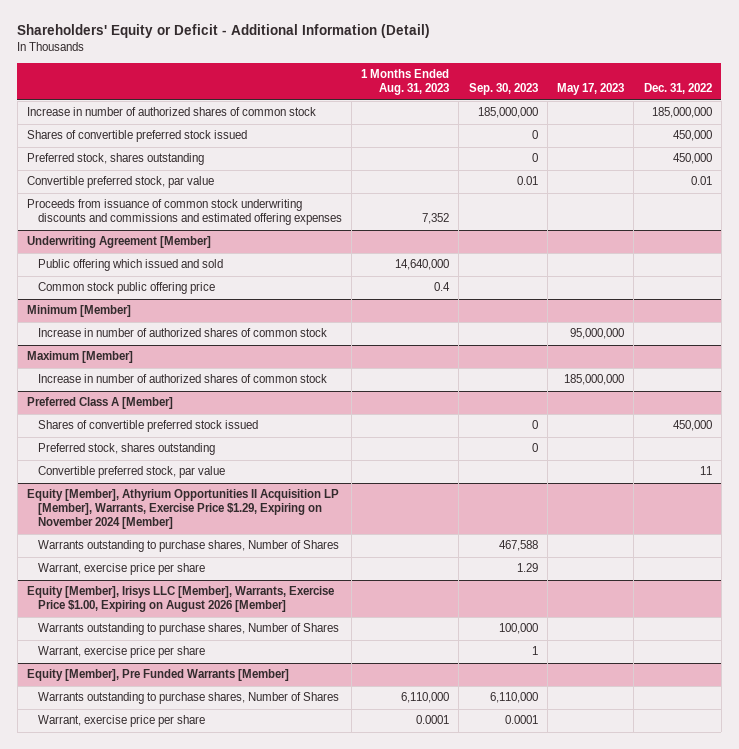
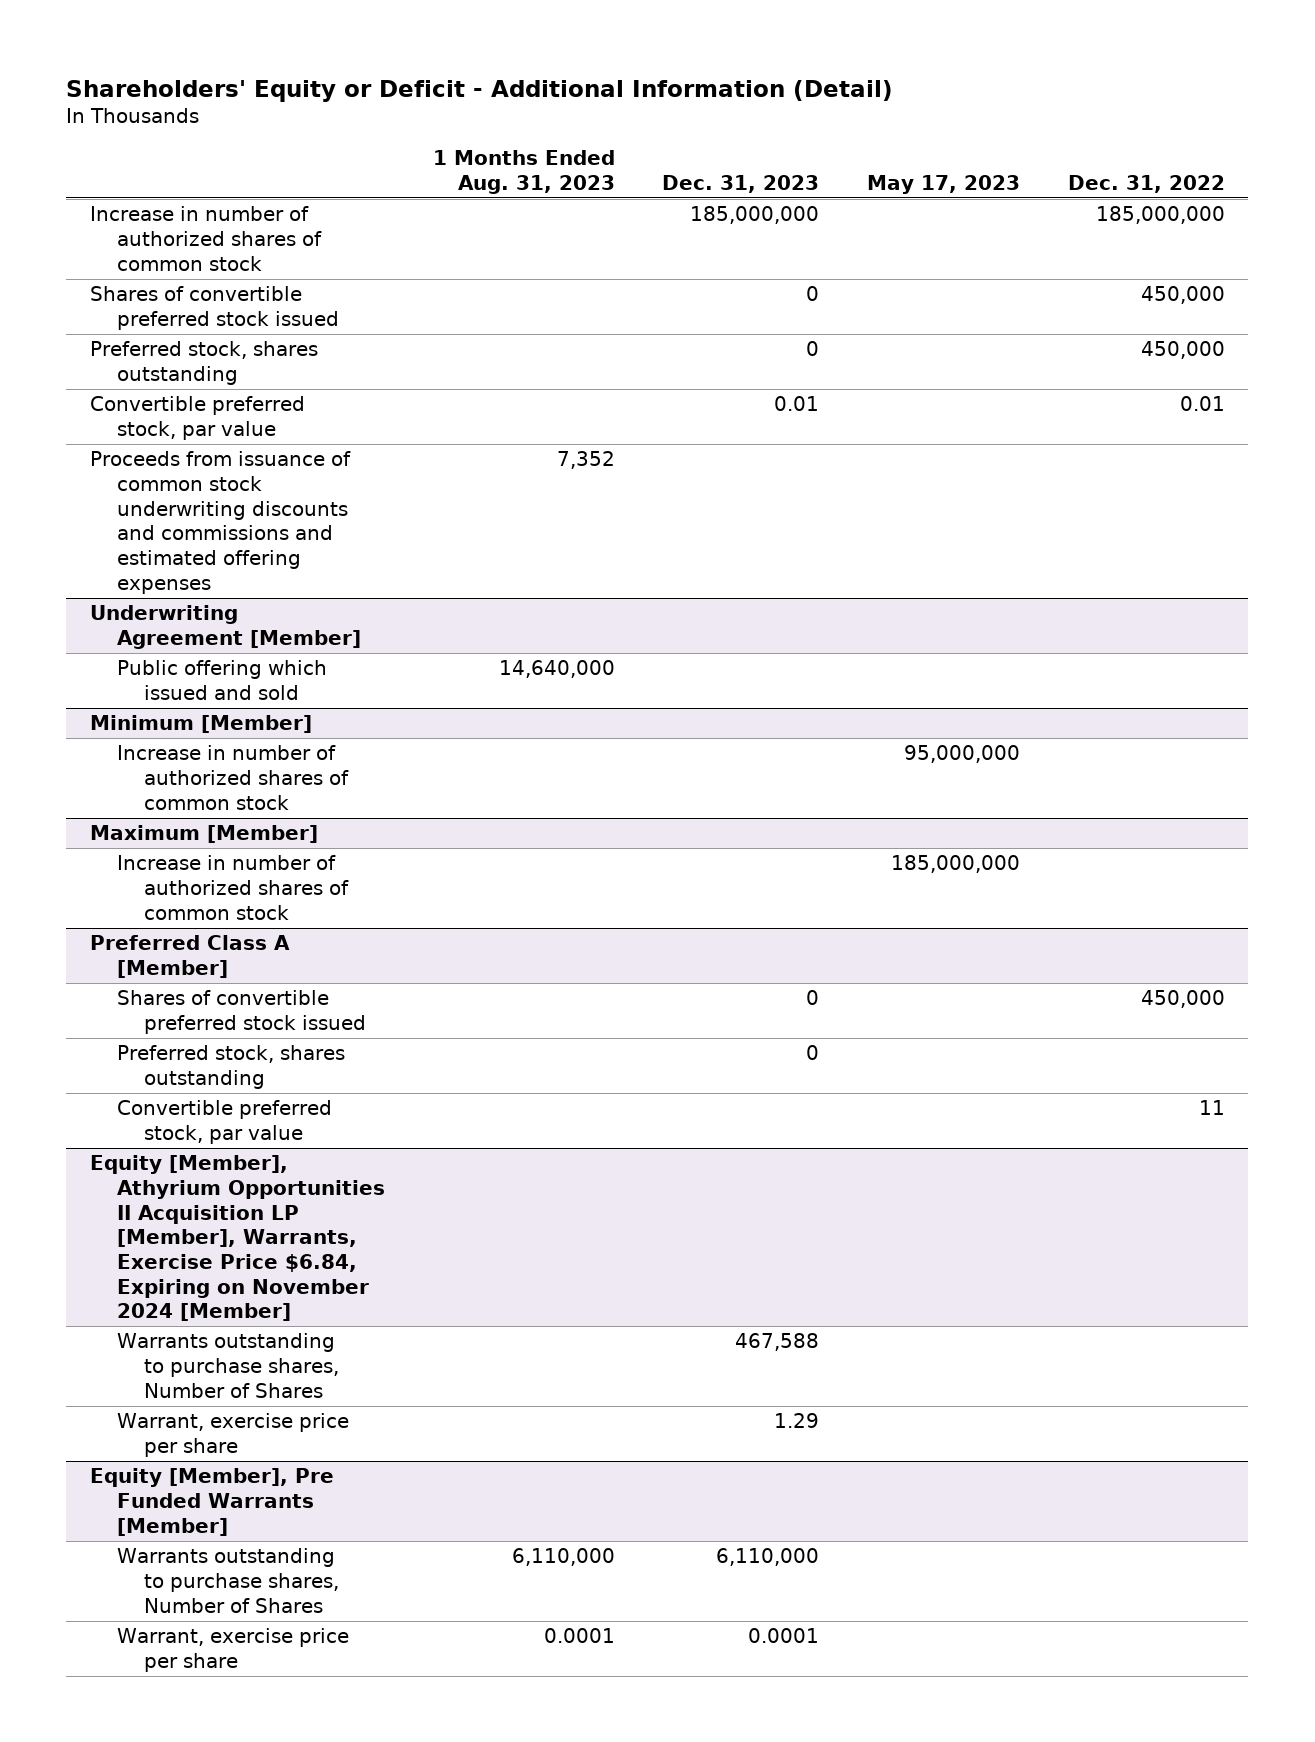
[468,83,538,96] Sep. 30, 2023 -> none
none -> [662,174,820,193] Dec. 31, 2023
[37,282,215,295] Common stock public offering price -> none
[27,489,340,530] Equity [Member], Athyrium Opportunities II Acquisition LP [Member], Warrants, Exercise Price $1.29, Expiring on November 2024 [Member] -> [90,1155,385,1322] Equity [Member], Athyrium Opportunities II Acquisition LP [Member], Warrants, Exercise Price $6.84, Expiring on November 2024 [Member]
[27,586,335,613] Equity [Member], Irisys LLC [Member], Warrants, Exercise Price $1.00, Expiring on August 2026 [Member] -> none
[37,623,339,636] Warrants outstanding to purchase shares, Number of Shares -> none
[37,646,205,659] Warrant, exercise price per share -> none

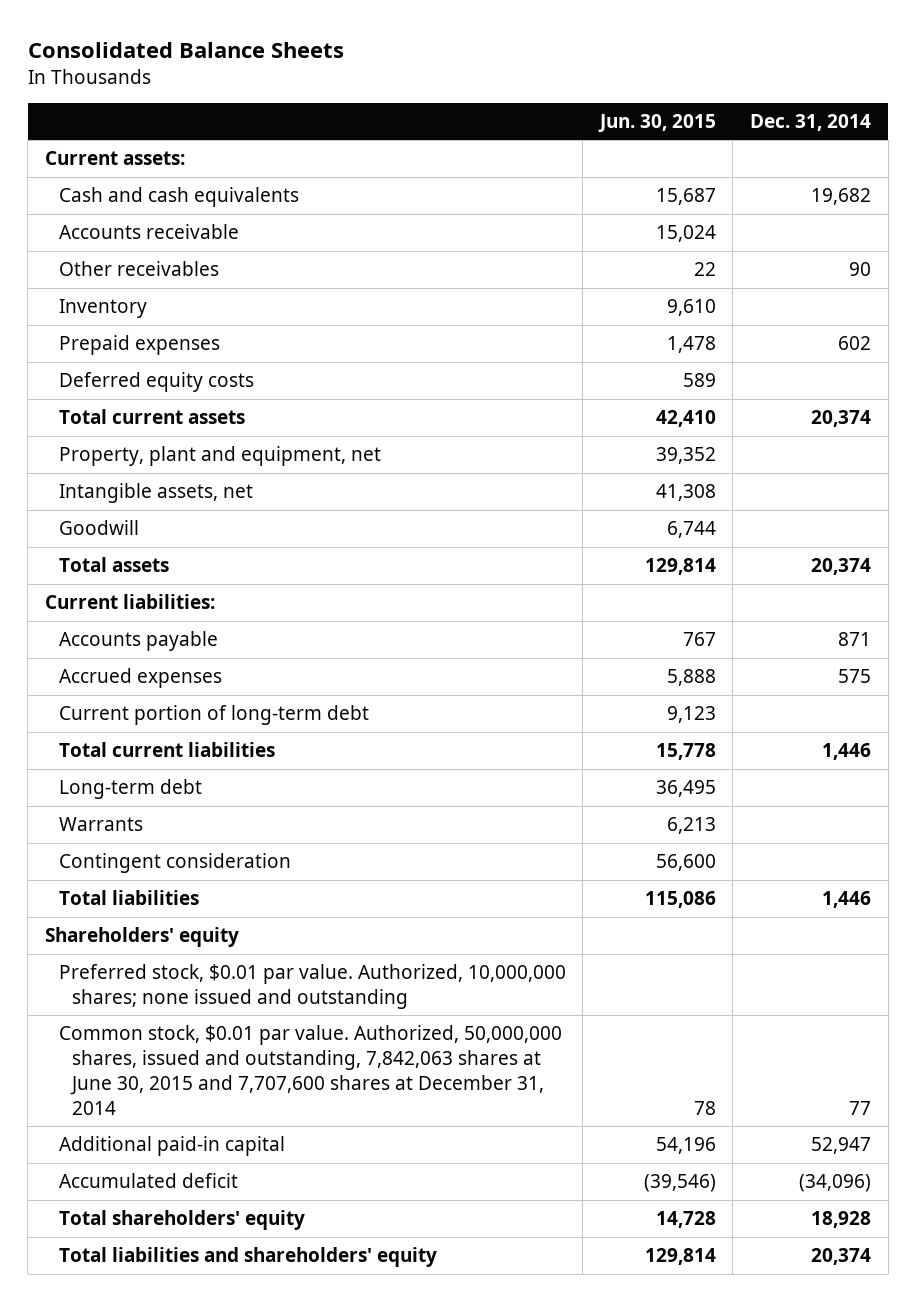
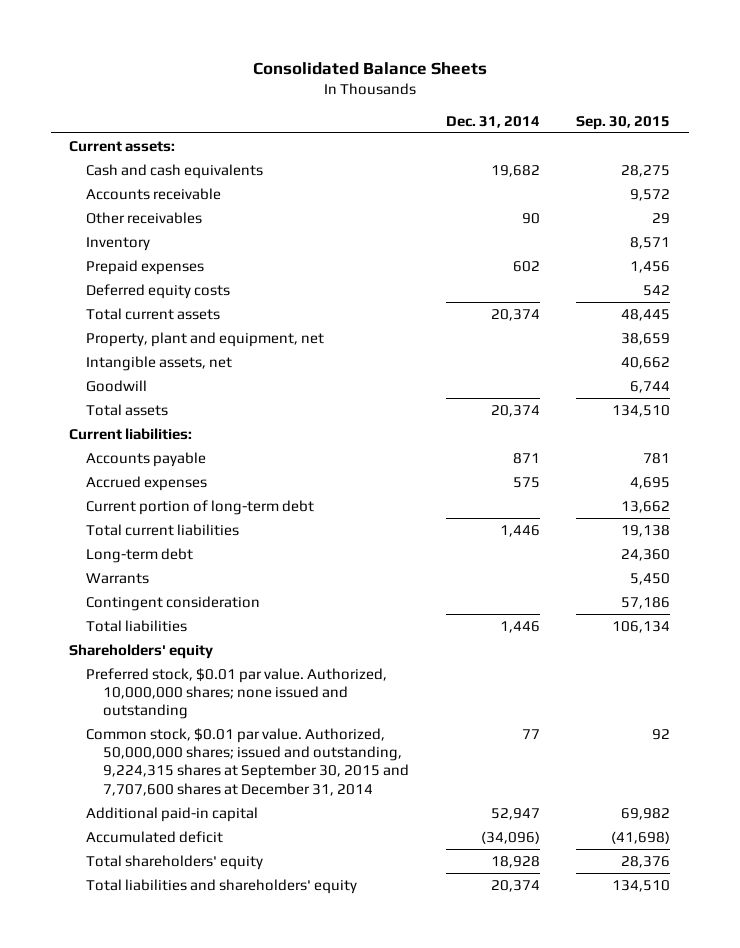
[597,113,716,132] Jun. 30, 2015 -> none
none -> [576,115,671,130] Sep. 30, 2015
[58,1025,562,1115] Common stock, $0.01 par value. Authorized, 50,000,000 shares, issued and outstanding, 7,842,063 shares at June 30, 2015 and 7,707,600 shares at December 31, 2014 -> [86,727,410,796] Common stock, $0.01 par value. Authorized, 50,000,000 shares; issued and outstanding, 9,224,315 shares at September 30, 2015 and 7,707,600 shares at December 31, 2014

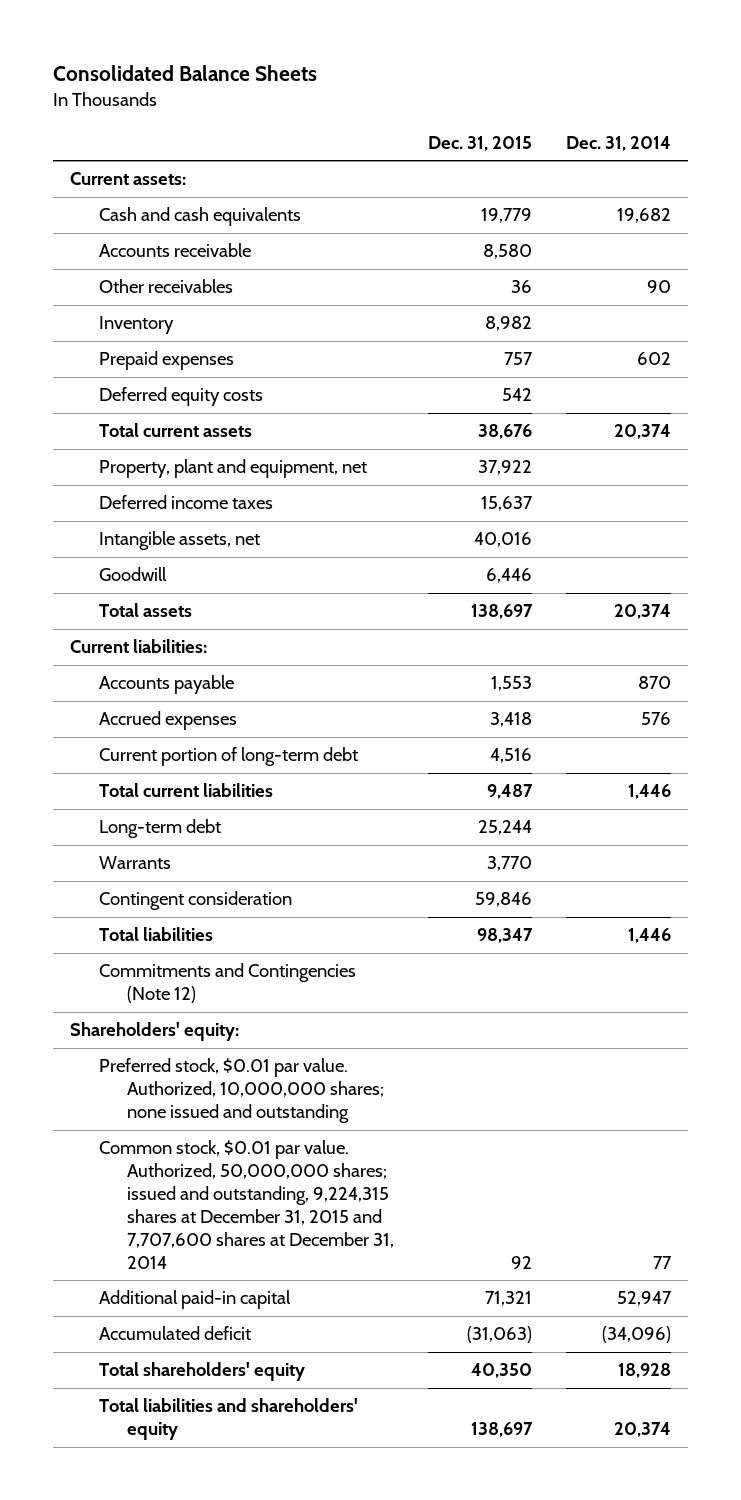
[576,115,671,130] Sep. 30, 2015 -> none
none -> [428,135,533,151] Dec. 31, 2015
none -> [98,495,273,510] Deferred income taxes
[512,452,540,464] 871 -> [638,676,672,690] 870
[512,476,540,488] 575 -> [641,712,672,726] 576
none -> [98,963,356,1004] Commitments and Contingencies (Note 12)
[69,643,214,659] Shareholders' equity -> [69,1022,239,1042] Shareholders' equity:
[86,727,410,796] Common stock, $0.01 par value. Authorized, 50,000,000 shares; issued and outstanding, 9,224,315 shares at September 30, 2015 and 7,707,600 shares at December 31, 2014 -> [98,1140,395,1269] Common stock, $0.01 par value. Authorized, 50,000,000 shares; issued and outstanding, 9,224,315 shares at December 31, 2015 and 7,707,600 shares at December 31, 2014

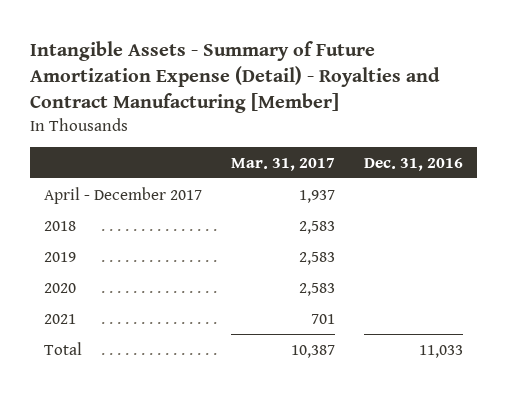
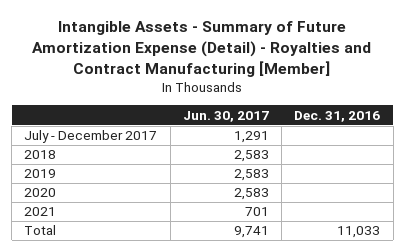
[231,157,336,171] Mar. 31, 2017 -> none
none -> [182,110,269,122] Jun. 30, 2017
[44,186,203,204] April - December 2017 -> [24,130,158,144] July - December 2017

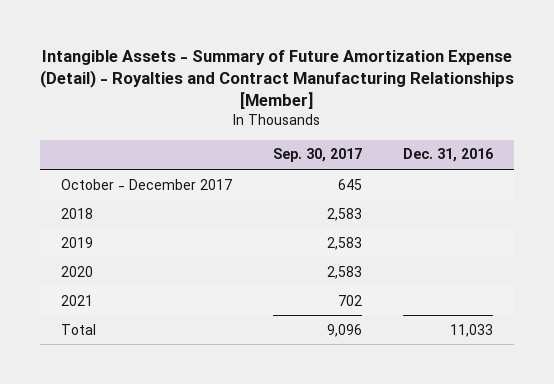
[32,21,372,77] Intangible Assets - Summary of Future Amortization Expense (Detail) - Royalties and Contract Manufacturing [Member] -> [40,50,515,110] Intangible Assets - Summary of Future Amortization Expense (Detail) - Royalties and Contract Manufacturing Relationships [Member]
[182,110,269,122] Jun. 30, 2017 -> none
none -> [273,148,363,163] Sep. 30, 2017
[24,130,158,144] July - December 2017 -> [60,178,232,190] October - December 2017

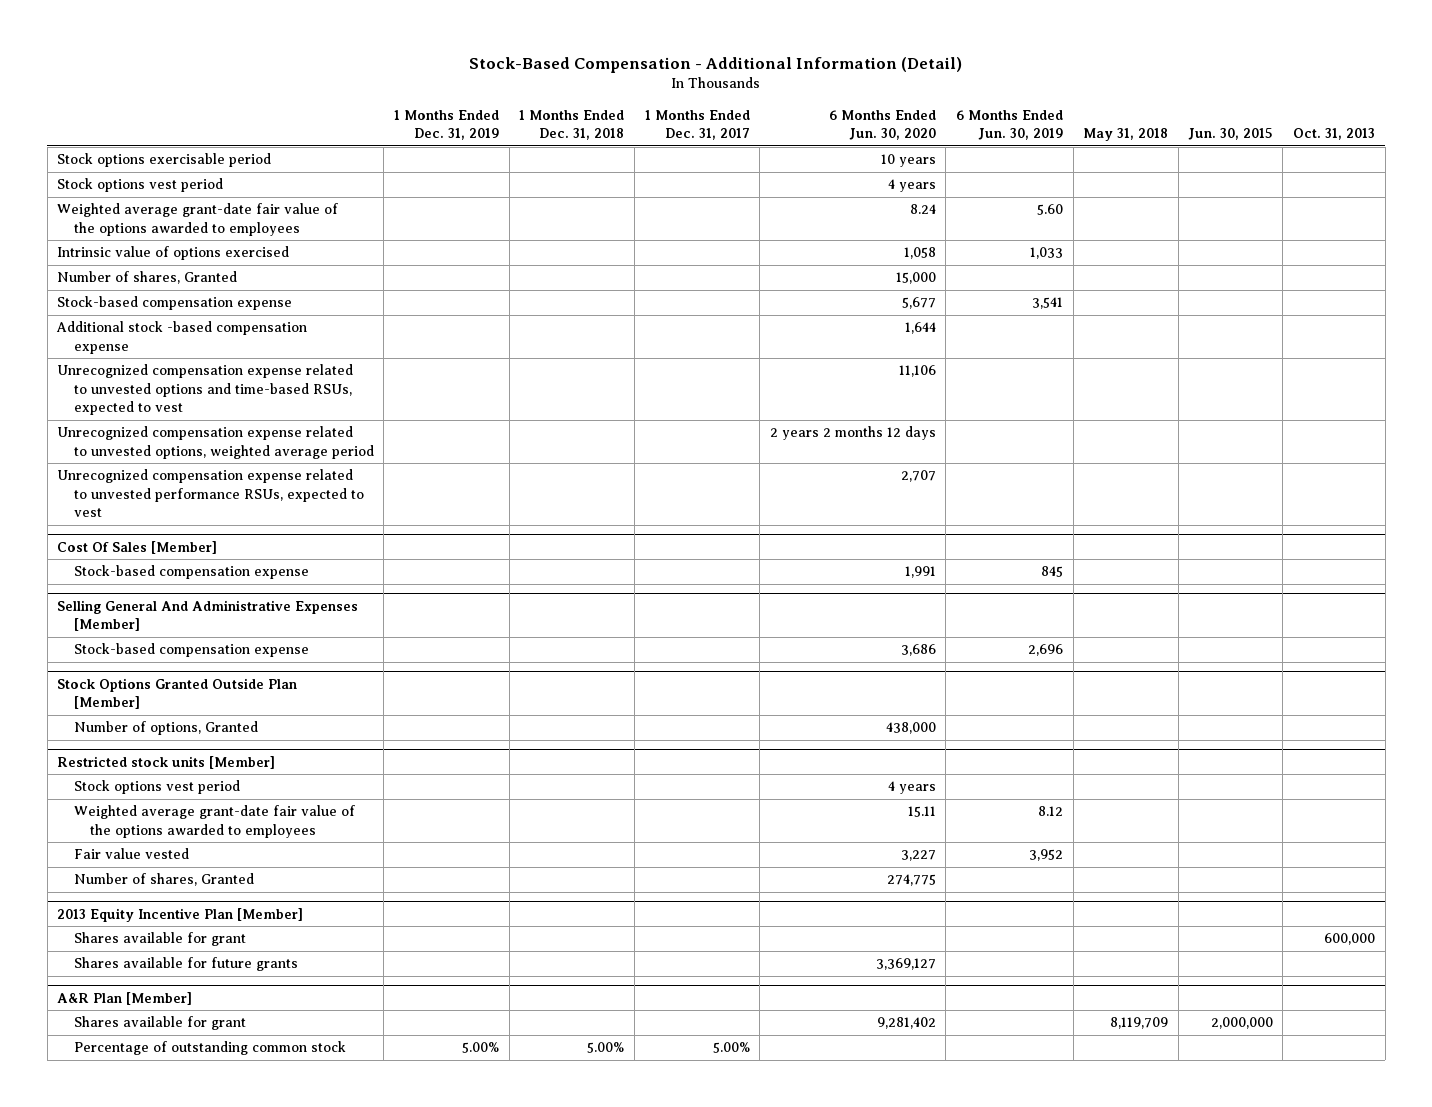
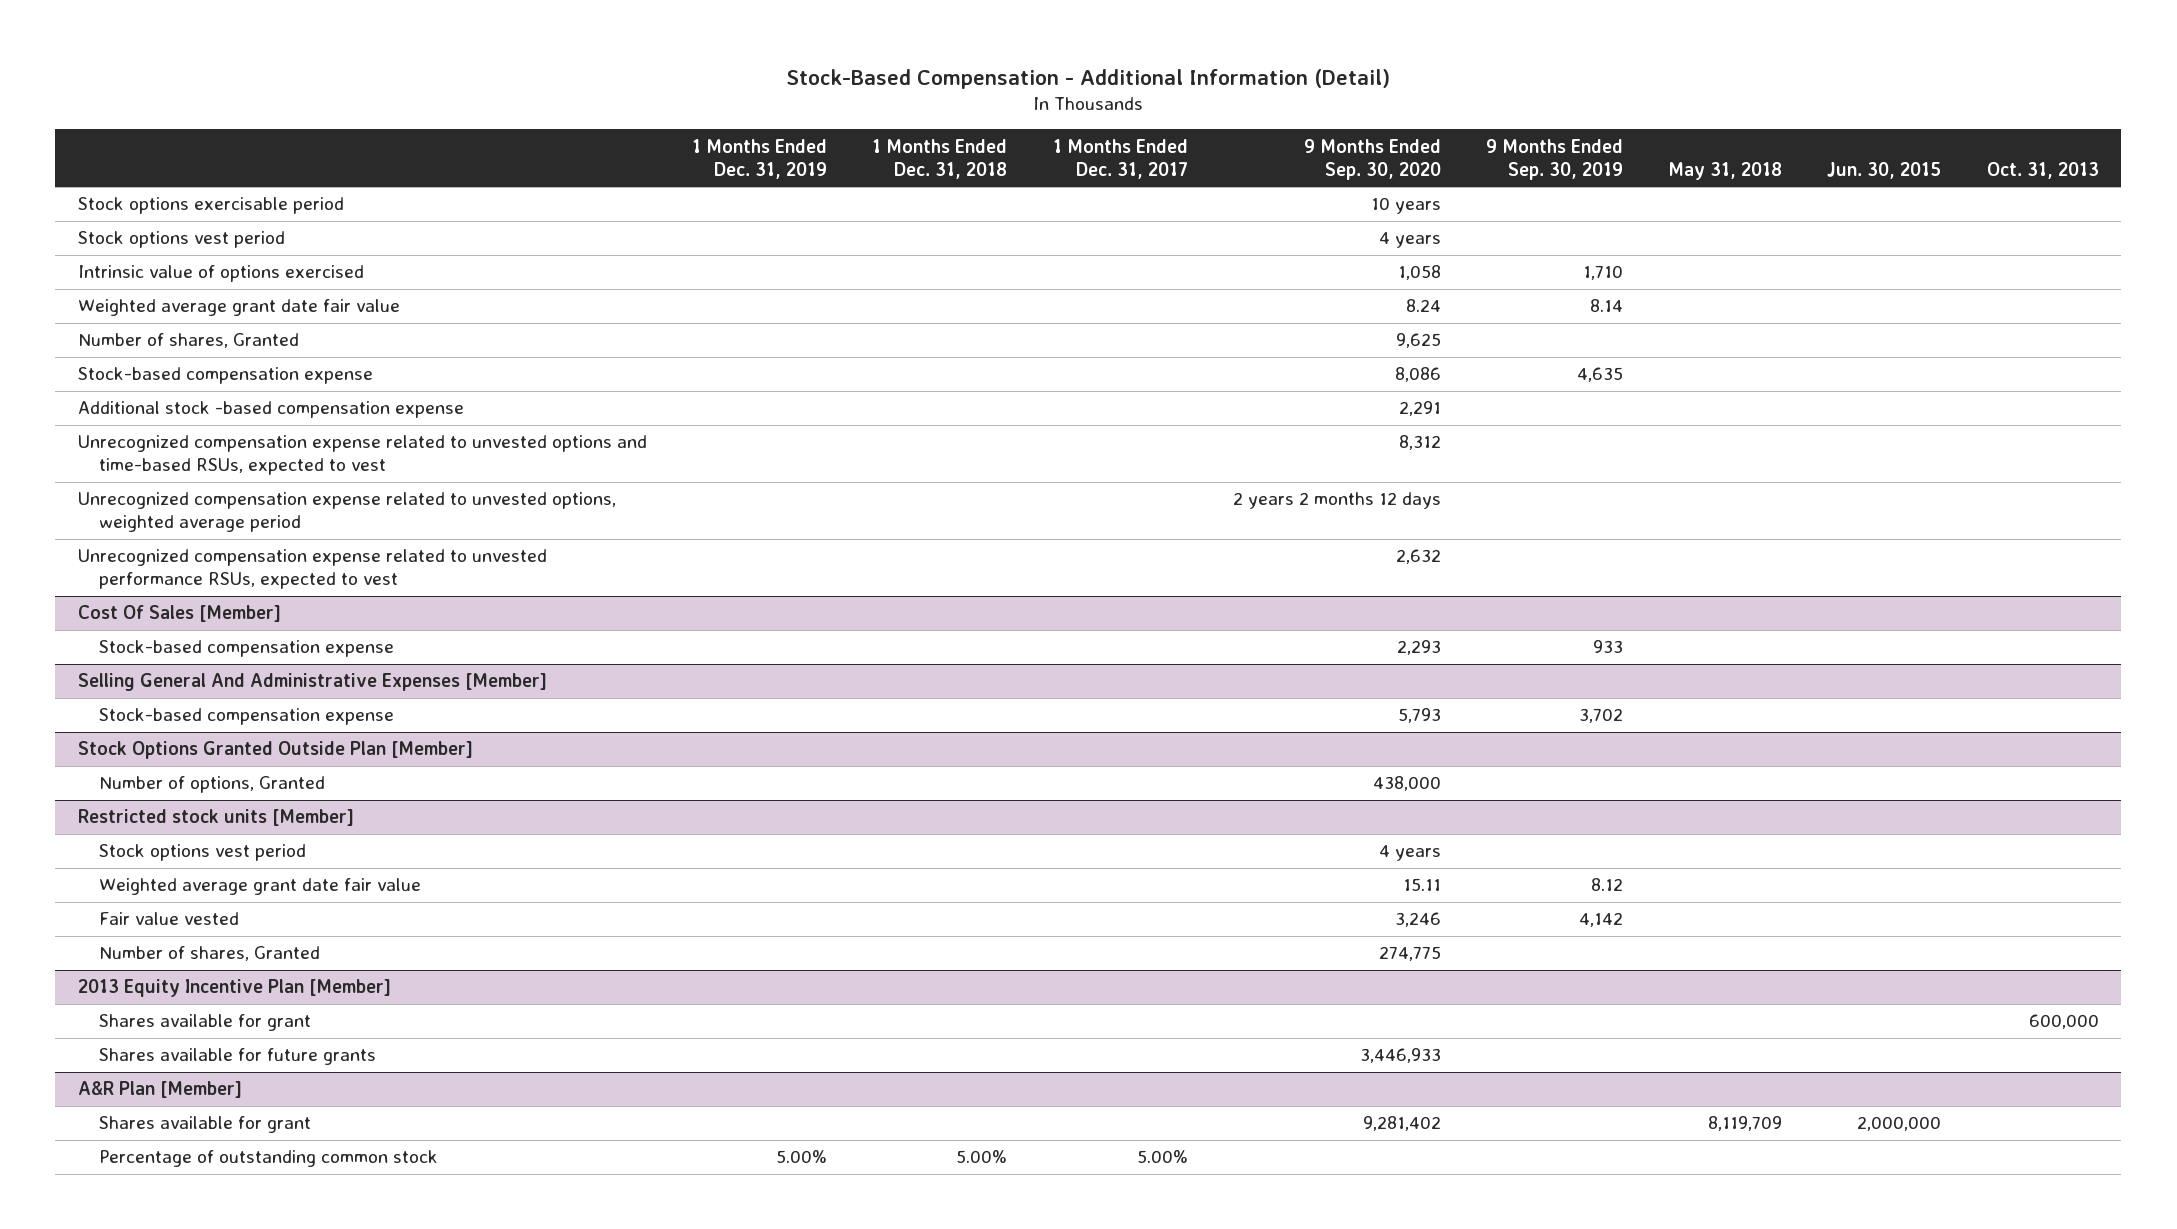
[828,109,936,141] 6 Months Ended Jun. 30, 2020 -> none
[956,109,1064,141] 6 Months Ended Jun. 30, 2019 -> none
none -> [1303,138,1441,180] 9 Months Ended Sep. 30, 2020
none -> [1486,138,1624,180] 9 Months Ended Sep. 30, 2019
[57,203,339,236] Weighted average grant-date fair value of the options awarded to employees -> none
none -> [78,299,401,317] Weighted average grant date fair value
[73,805,355,838] Weighted average grant-date fair value of the options awarded to employees -> [99,878,422,896] Weighted average grant date fair value

